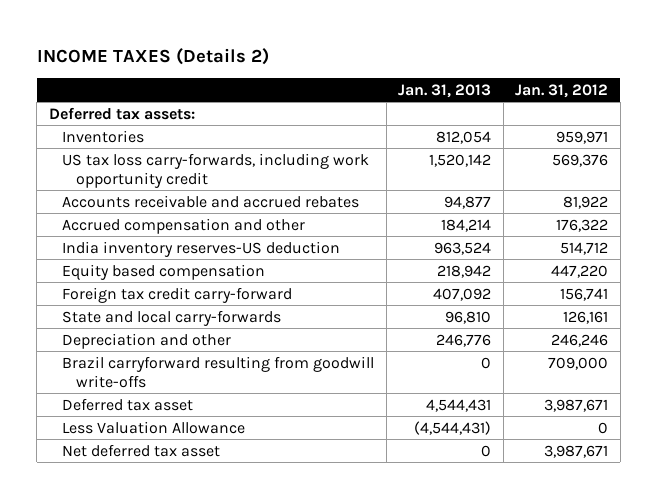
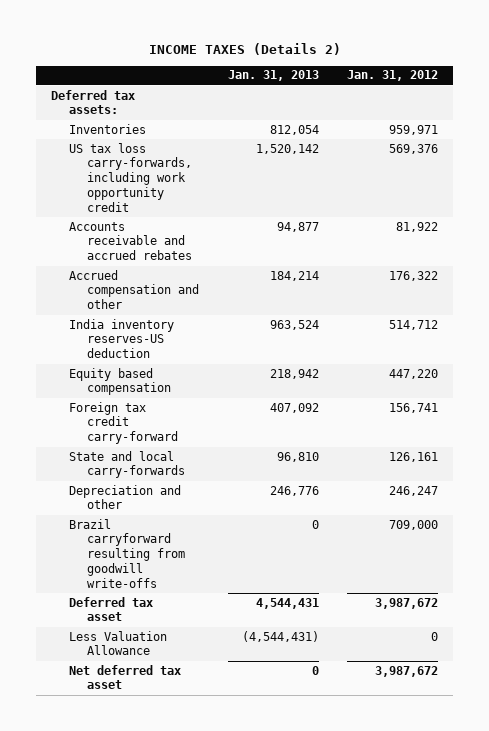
[551,333,609,347] 246,246 -> [389,485,439,496] 246,247
[544,398,609,412] 3,987,671 -> [375,597,439,609] 3,987,672
[544,444,609,458] 3,987,671 -> [375,665,439,677] 3,987,672

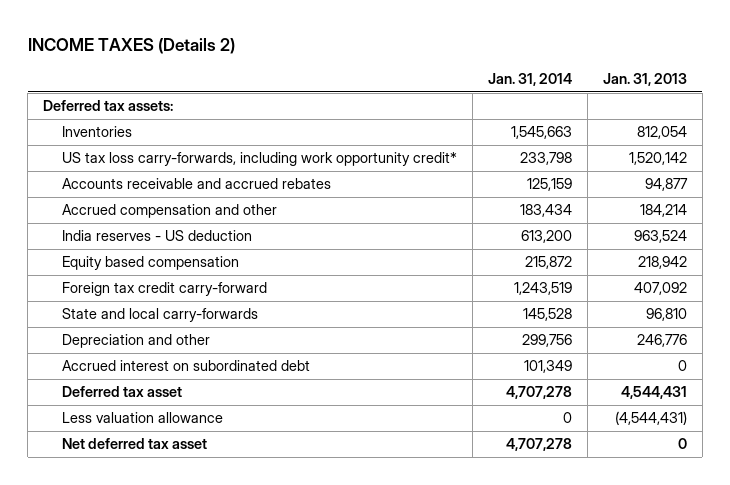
[347,70,439,82] Jan. 31, 2012 -> none
none -> [487,72,572,86] Jan. 31, 2014
[68,142,193,212] US tax loss carry-forwards, including work opportunity credit -> [61,152,457,167] US tax loss carry-forwards, including work opportunity credit*
[68,318,174,359] India inventory reserves-US deduction -> [61,230,252,242] India reserves - US deduction
[68,518,186,588] Brazil carryforward resulting from goodwill write-offs -> [61,360,310,372] Accrued interest on subordinated debt
[68,630,167,656] Less Valuation Allowance -> [61,412,223,424] Less valuation allowance

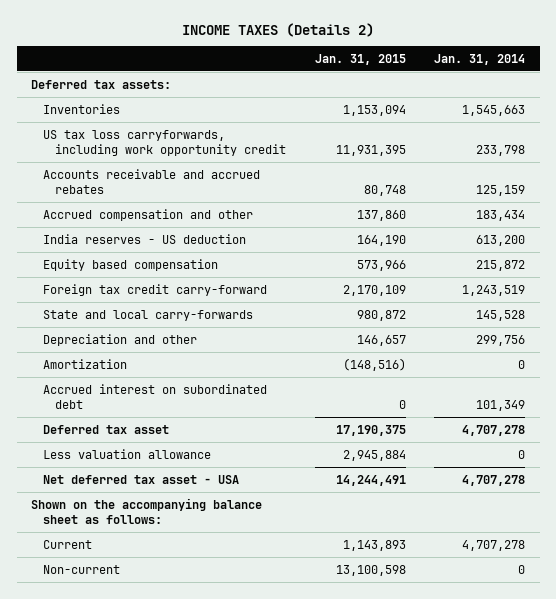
[602,72,687,86] Jan. 31, 2013 -> none
none -> [314,53,406,65] Jan. 31, 2015
[61,152,457,167] US tax loss carry-forwards, including work opportunity credit* -> [42,129,286,156] US tax loss carryforwards, including work opportunity credit
none -> [42,358,127,369] Amortization
[61,438,207,450] Net deferred tax asset -> [42,474,239,484] Net deferred tax asset - USA
none -> [30,497,262,524] Shown on the accompanying balance sheet as follows:
none -> [42,539,92,549] Current
none -> [42,564,120,574] Non-current

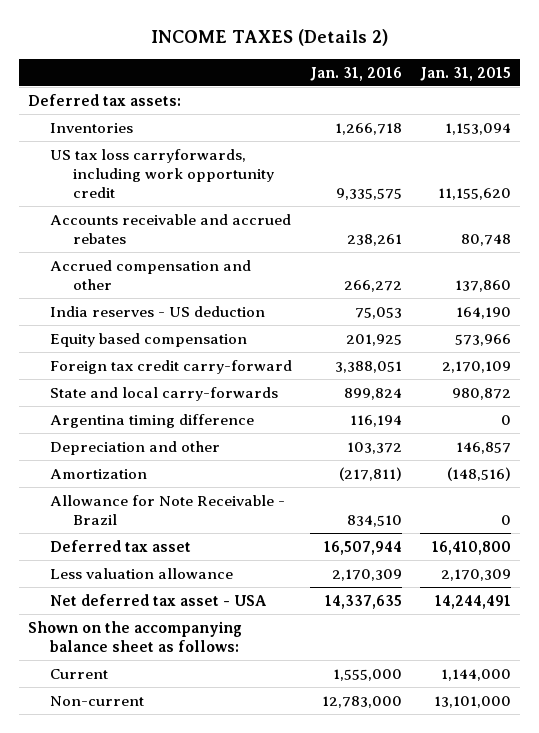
[434,53,526,65] Jan. 31, 2014 -> none
none -> [310,66,403,81] Jan. 31, 2016
[335,144,406,156] 11,931,395 -> [438,187,512,200] 11,155,620
none -> [50,413,255,428] Argentina timing difference
[356,334,406,346] 146,657 -> [456,441,512,454] 146,857
[42,383,267,409] Accrued interest on subordinated debt -> none
none -> [50,494,286,525] Allowance for Note Receivable - Brazil
[335,424,406,436] 17,190,375 -> [432,540,512,555] 16,410,800
[342,449,406,461] 2,945,884 -> [441,568,512,581] 2,170,309
[342,539,406,551] 1,143,893 -> [441,668,512,681] 1,144,000
[335,564,406,576] 13,100,598 -> [434,695,512,708] 13,101,000

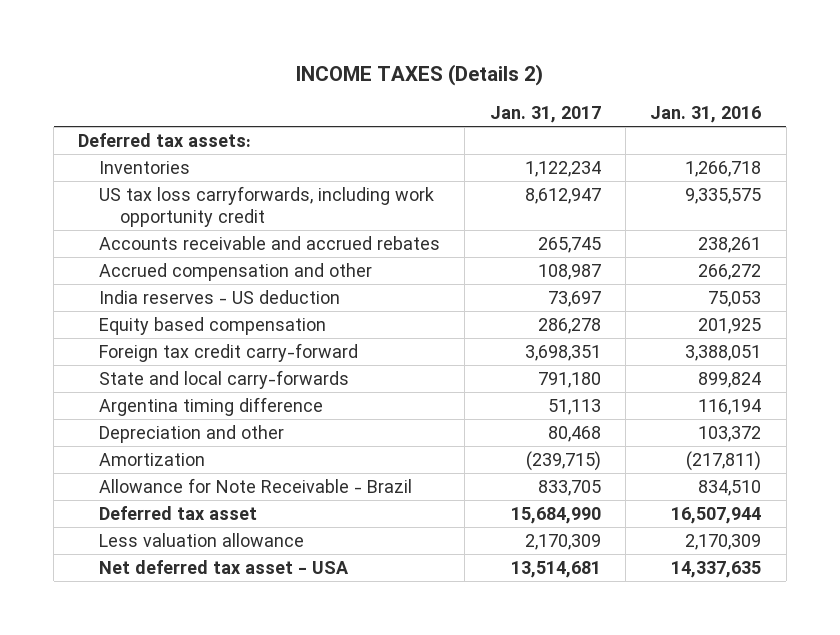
[420,66,512,81] Jan. 31, 2015 -> none
none -> [489,105,601,123] Jan. 31, 2017
[27,620,242,652] Shown on the accompanying balance sheet as follows: -> none
[50,668,109,679] Current -> none
[50,695,145,706] Non-current -> none

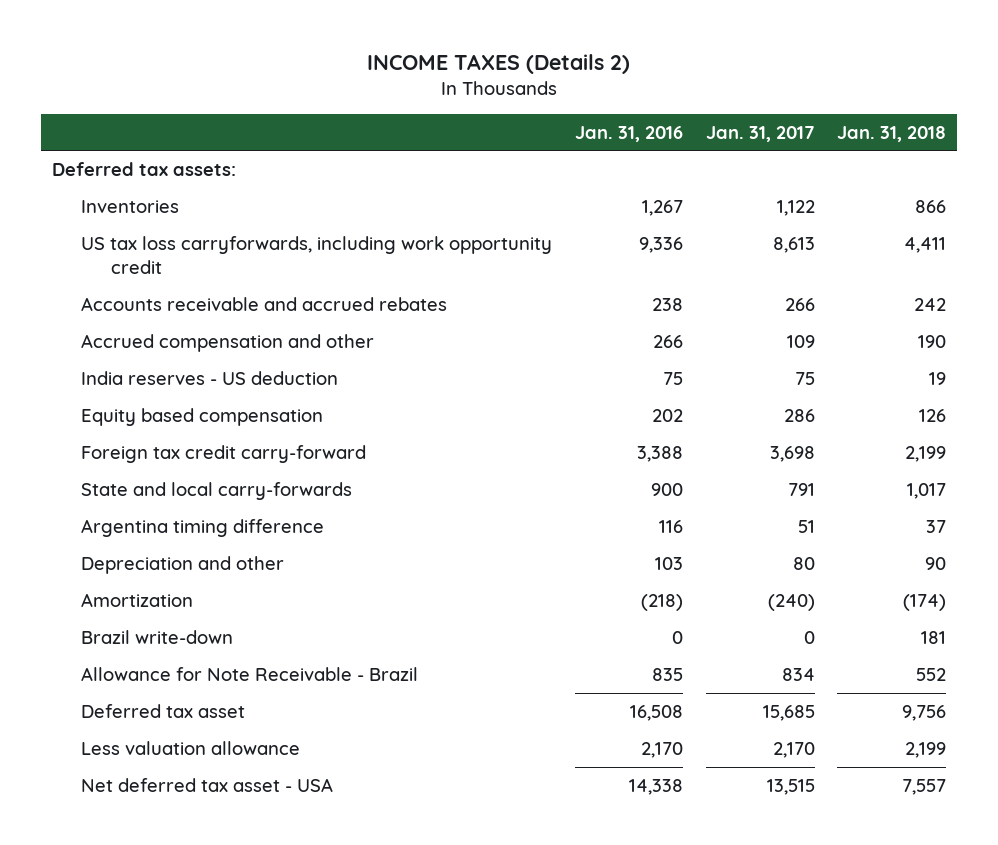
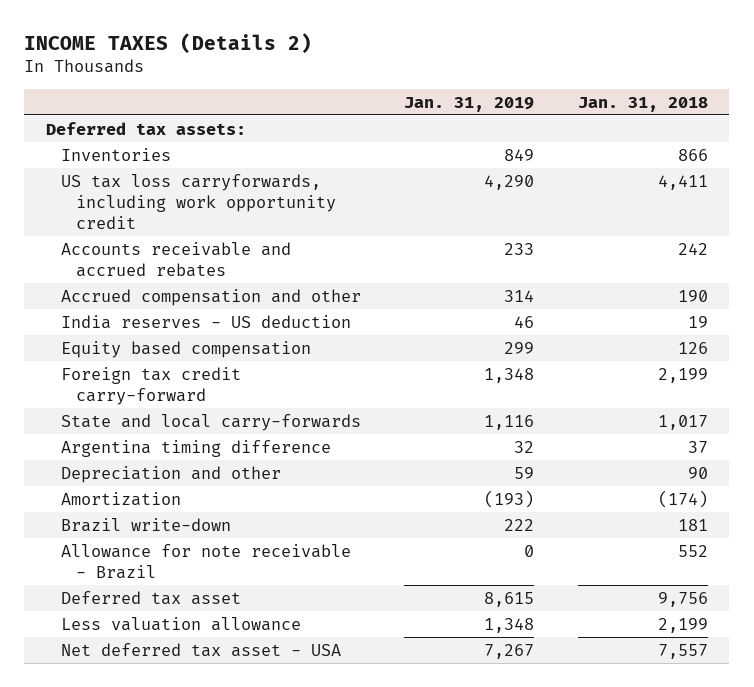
[574,125,683,142] Jan. 31, 2016 -> none
[705,125,815,142] Jan. 31, 2017 -> none
none -> [404,96,535,112] Jan. 31, 2019
[81,666,419,681] Allowance for Note Receivable - Brazil -> [61,543,352,579] Allowance for note receivable - Brazil

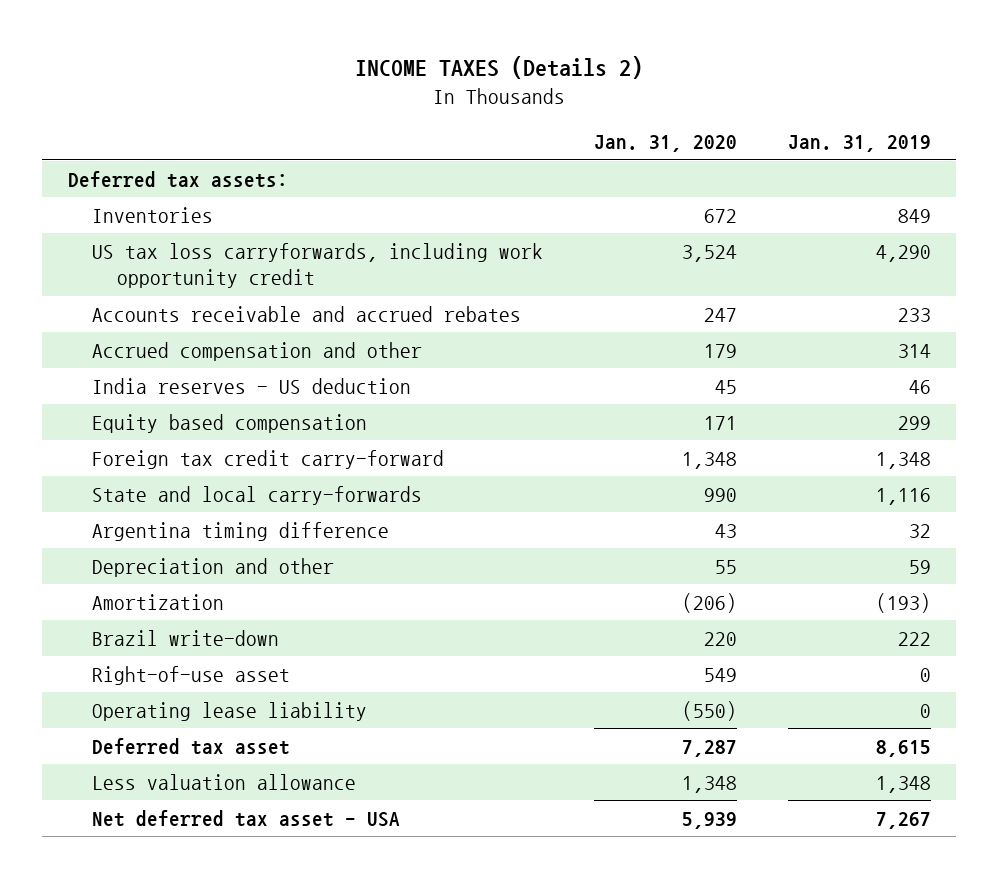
[577,96,708,112] Jan. 31, 2018 -> none
none -> [594,135,738,153] Jan. 31, 2020
[61,543,352,579] Allowance for note receivable - Brazil -> none
none -> [92,665,291,685] Right-of-use asset
none -> [92,701,368,721] Operating lease liability

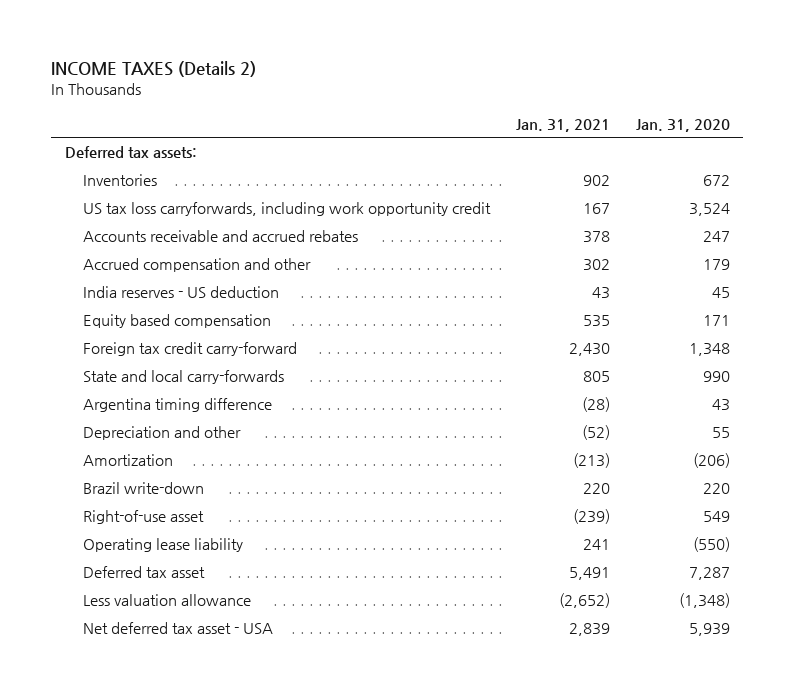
[788,135,932,153] Jan. 31, 2019 -> none
none -> [515,118,610,132] Jan. 31, 2021
[682,775,738,793] 1,348 -> [679,593,731,609] (1,348)

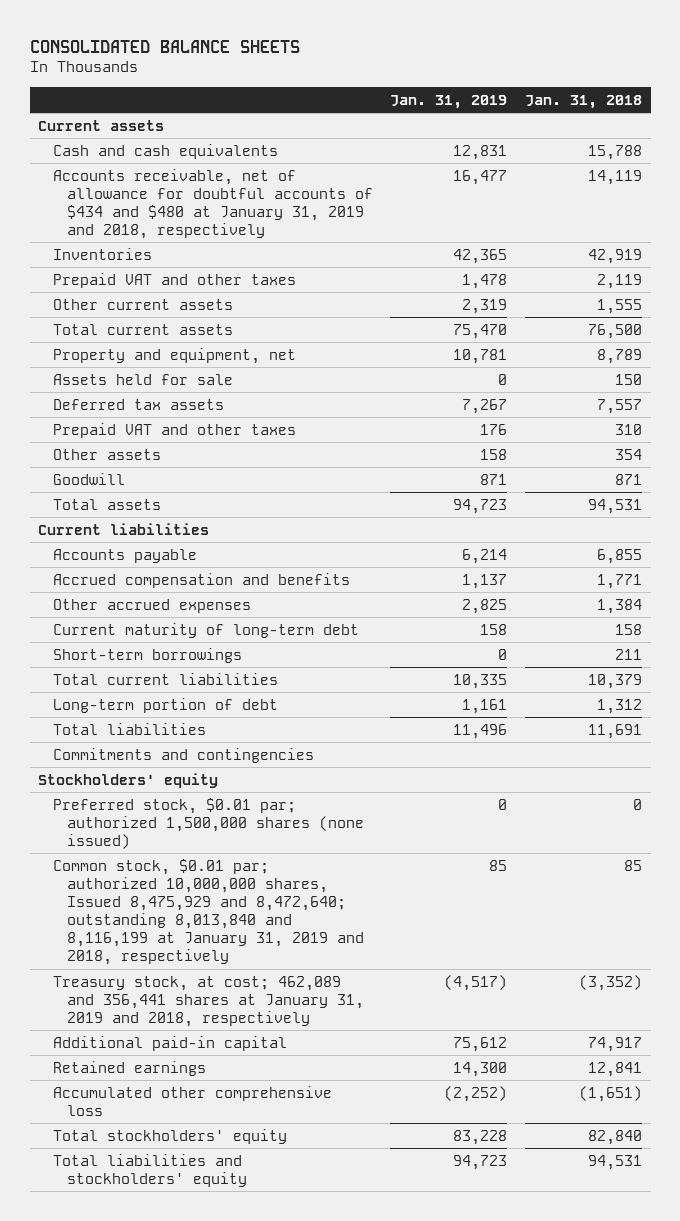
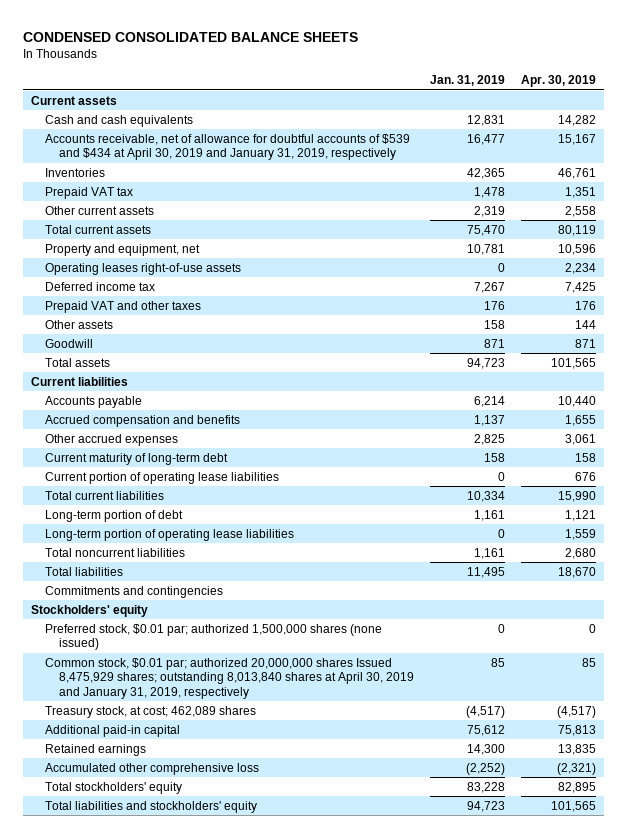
[29,39,300,53] CONSOLIDATED BALANCE SHEETS -> [23,31,359,42] CONDENSED CONSOLIDATED BALANCE SHEETS
[524,94,642,109] Jan. 31, 2018 -> none
none -> [520,75,596,88] Apr. 30, 2019
[52,168,374,240] Accounts receivable, net of allowance for doubtful accounts of $434 and $480 at January 31, 2019 and 2018, respectively -> [44,133,410,161] Accounts receivable, net of allowance for doubtful accounts of $539 and $434 at April 30, 2019 and January 31, 2019, respectively
[52,272,296,288] Prepaid VAT and other taxes -> [44,186,133,199] Prepaid VAT tax
[52,373,233,385] Assets held for sale -> none
none -> [44,262,241,275] Operating leases right-of-use assets
[52,398,224,410] Deferred tax assets -> [44,281,155,291] Deferred income tax
[52,647,242,663] Short-term borrowings -> none
none -> [44,471,279,484] Current portion of operating lease liabilities
[453,673,508,689] 10,335 -> [466,490,505,502] 10,334
none -> [44,528,294,541] Long-term portion of operating lease liabilities
none -> [44,547,185,557] Total noncurrent liabilities
[453,723,508,739] 11,496 -> [466,566,505,578] 11,495
[52,858,365,966] Common stock, $0.01 par; authorized 10,000,000 shares, Issued 8,475,929 and 8,472,640; outstanding 8,013,840 and 8,116,199 at January 31, 2019 and 2018, respectively -> [44,657,414,699] Common stock, $0.01 par; authorized 20,000,000 shares Issued 8,475,929 shares; outstanding 8,013,840 shares at April 30, 2019 and January 31, 2019, respectively
[52,975,365,1027] Treasury stock, at cost; 462,089 and 356,441 shares at January 31, 2019 and 2018, respectively -> [44,705,256,718] Treasury stock, at cost; 462,089 shares

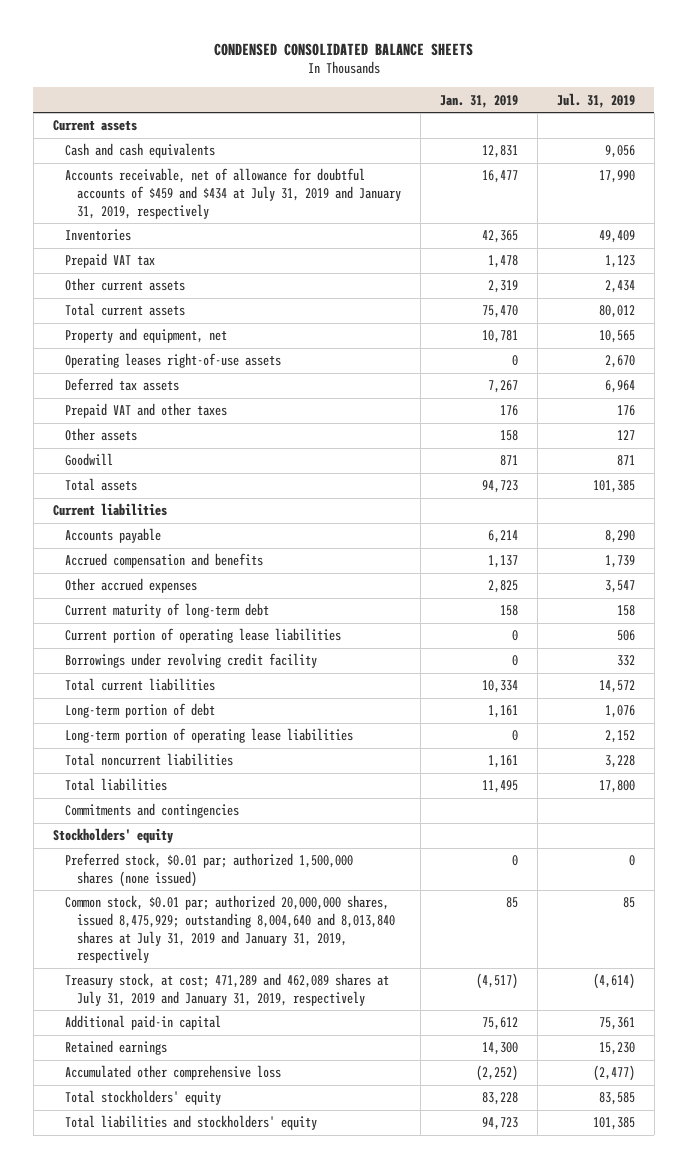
[520,75,596,88] Apr. 30, 2019 -> none
none -> [556,92,635,108] Jul. 31, 2019
[44,133,410,161] Accounts receivable, net of allowance for doubtful accounts of $539 and $434 at April 30, 2019 and January 31, 2019, respectively -> [64,168,401,219] Accounts receivable, net of allowance for doubtful accounts of $459 and $434 at July 31, 2019 and January 31, 2019, respectively
[44,281,155,291] Deferred income tax -> [64,378,179,392] Deferred tax assets
none -> [64,653,317,669] Borrowings under revolving credit facility
[44,657,414,699] Common stock, $0.01 par; authorized 20,000,000 shares Issued 8,475,929 shares; outstanding 8,013,840 shares at April 30, 2019 and January 31, 2019, respectively -> [64,895,395,964] Common stock, $0.01 par; authorized 20,000,000 shares, issued 8,475,929; outstanding 8,004,640 and 8,013,840 shares at July 31, 2019 and January 31, 2019, respectively
[44,705,256,718] Treasury stock, at cost; 462,089 shares -> [64,973,389,1006] Treasury stock, at cost; 471,289 and 462,089 shares at July 31, 2019 and January 31, 2019, respectively

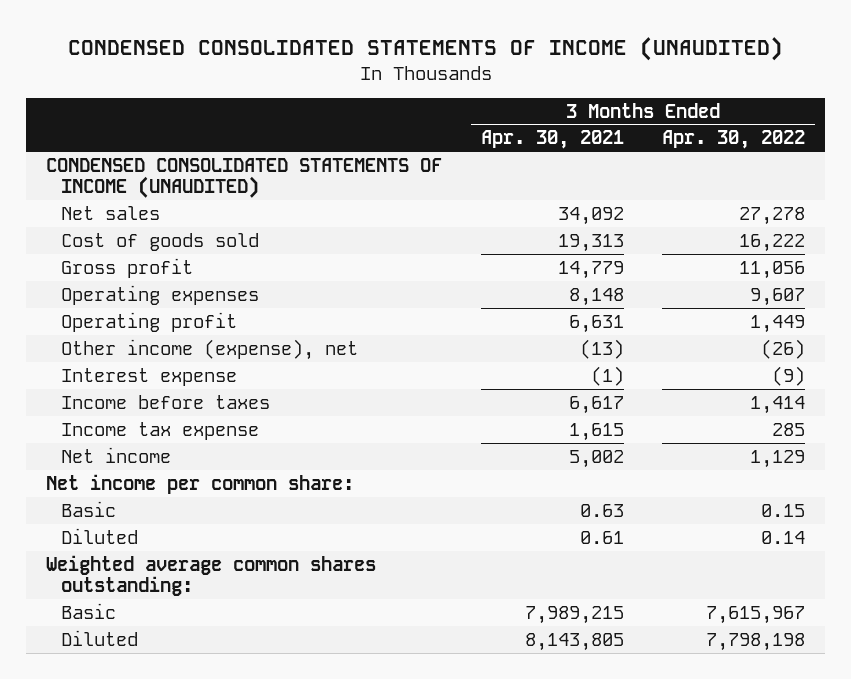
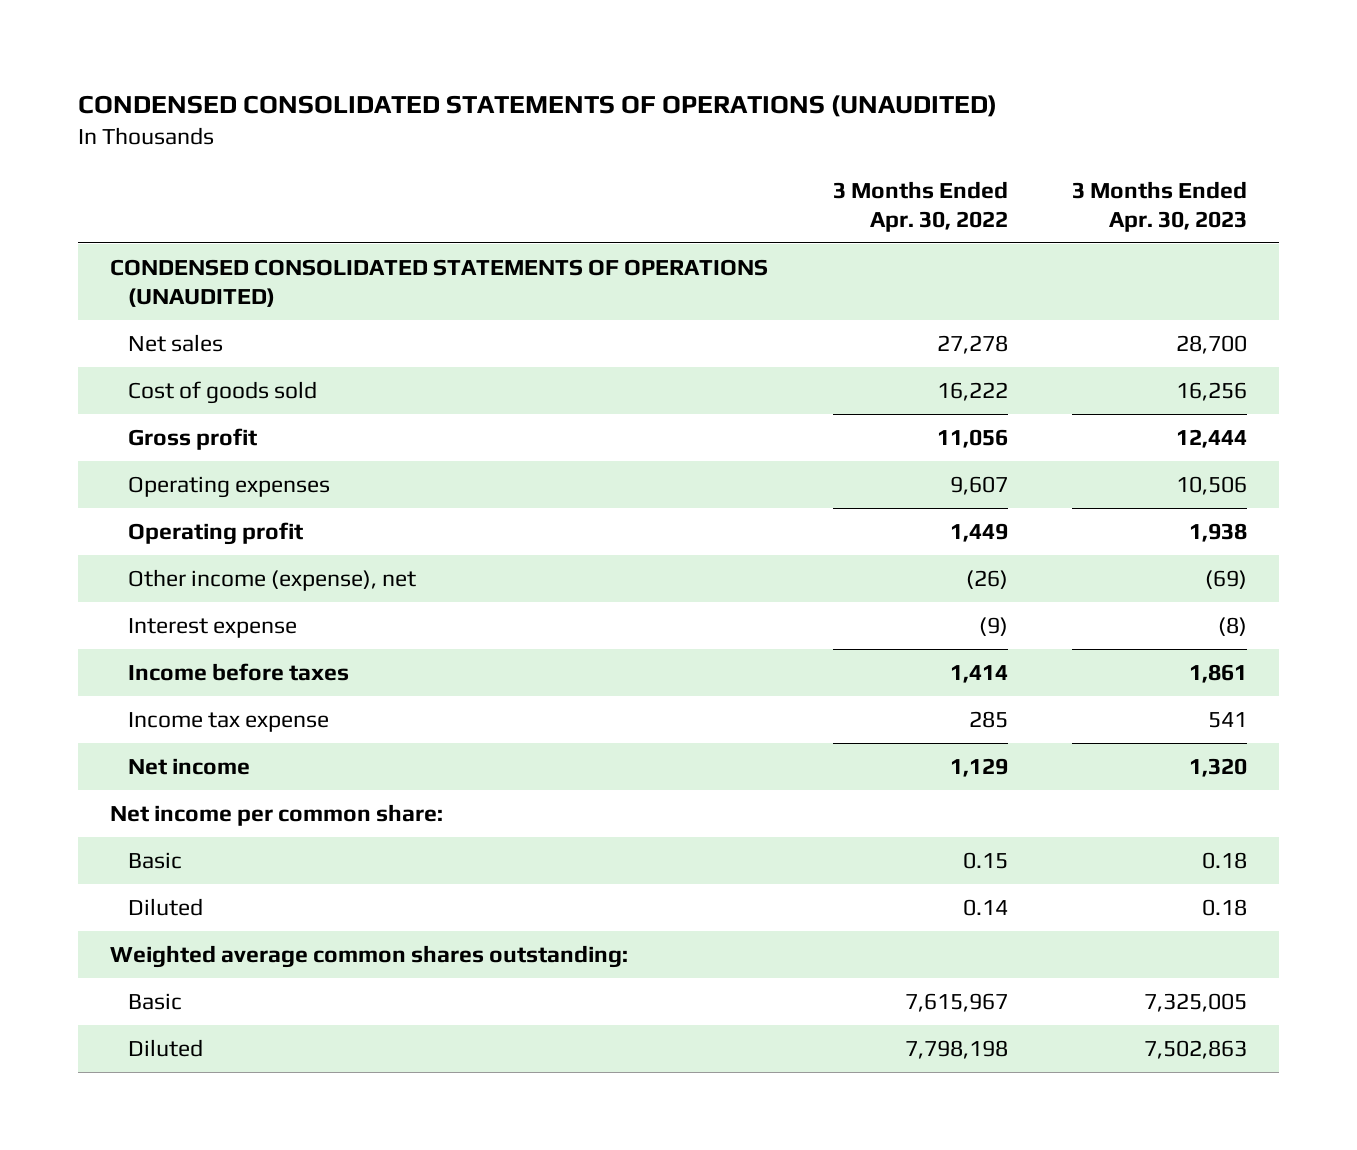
[67,36,783,61] CONDENSED CONSOLIDATED STATEMENTS OF INCOME (UNAUDITED) -> [78,95,998,118] CONDENSED CONSOLIDATED STATEMENTS OF OPERATIONS (UNAUDITED)
[480,130,624,150] Apr. 30, 2021 -> none
none -> [1071,180,1247,232] 3 Months Ended Apr. 30, 2023
[45,157,442,199] CONDENSED CONSOLIDATED STATEMENTS OF INCOME (UNAUDITED) -> [110,258,769,307] CONDENSED CONSOLIDATED STATEMENTS OF OPERATIONS (UNAUDITED)

